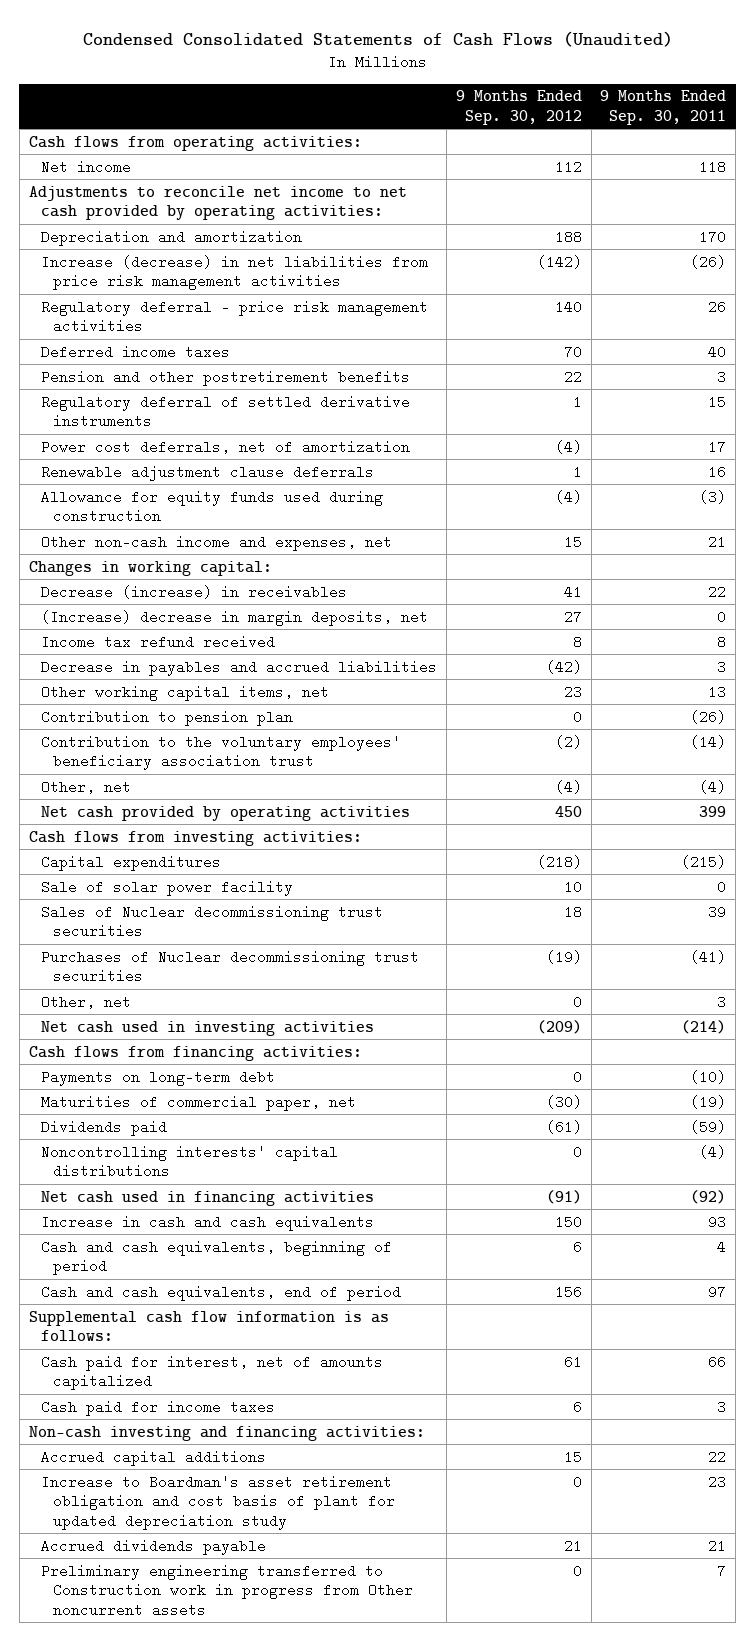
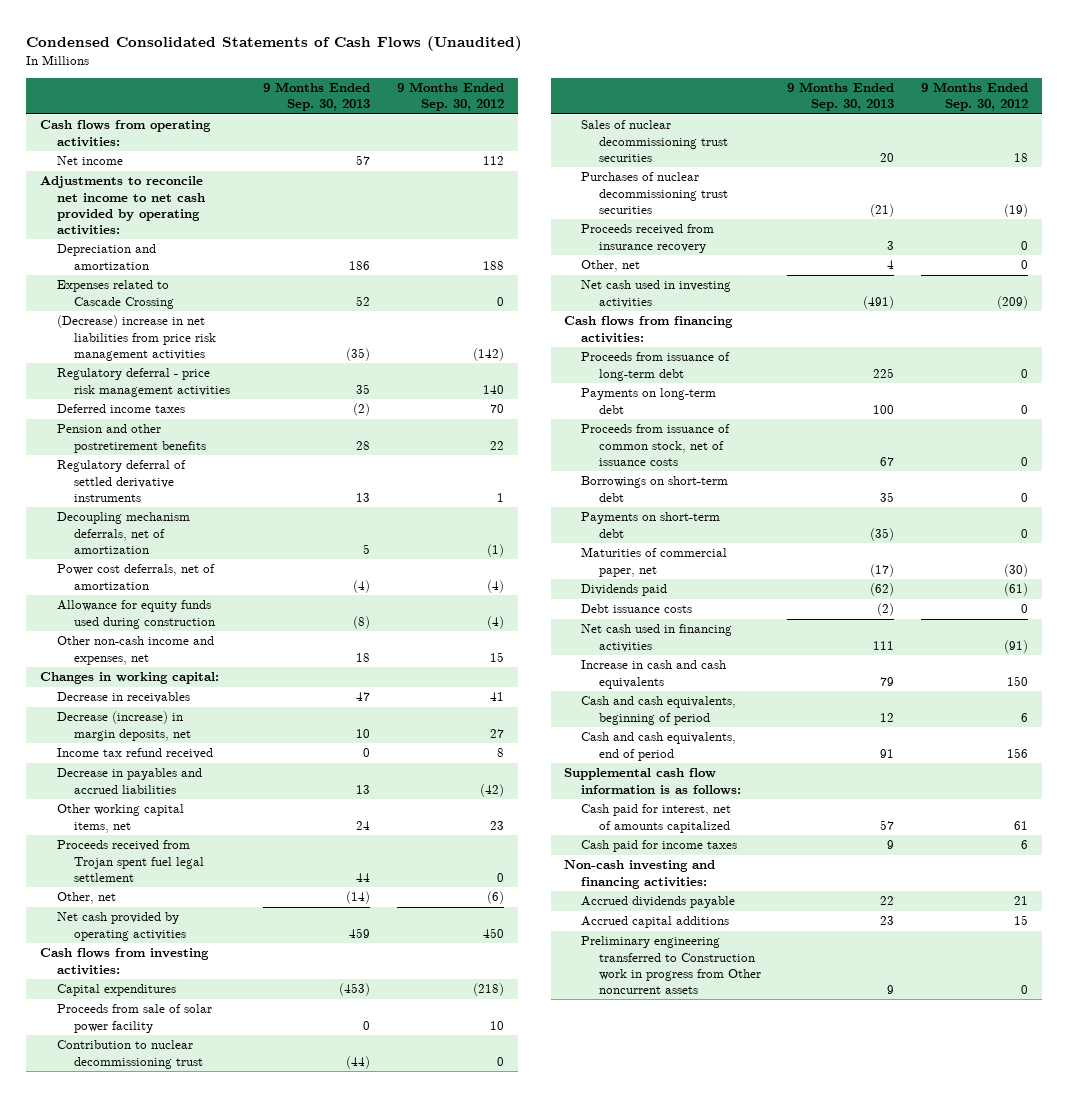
[600,90,727,125] 9 Months Ended Sep. 30, 2011 -> none
none -> [263,82,371,112] 9 Months Ended Sep. 30, 2013
none -> [57,280,175,309] Expenses related to Cascade Crossing
[41,254,429,291] Increase (decrease) in net liabilities from price risk management activities -> [57,315,217,361] (Decrease) increase in net liabilities from price risk management activities
none -> [57,512,191,554] Decoupling mechanism deferrals, net of amortization
[41,464,375,481] Renewable adjustment clause deferrals -> none
[41,584,348,599] Decrease (increase) in receivables -> [57,692,191,704] Decrease in receivables
[41,609,429,626] (Increase) decrease in margin deposits, net -> [57,711,192,741] Decrease (increase) in margin deposits, net
[41,709,294,726] Contribution to pension plan -> none
[41,734,402,771] Contribution to the voluntary employees' beneficiary association trust -> none
none -> [57,840,205,882] Proceeds received from Trojan spent fuel legal settlement
[554,779,582,794] (4) -> [487,891,505,905] (6)
[41,879,294,896] Sale of solar power facility -> [57,1004,213,1033] Proceeds from sale of solar power facility
none -> [57,1040,204,1069] Contribution to nuclear decommissioning trust
[41,904,384,939] Sales of Nuclear decommissioning trust securities -> [581,120,728,162] Sales of nuclear decommissioning trust securities
[41,949,420,984] Purchases of Nuclear decommissioning trust securities -> [581,172,728,214] Purchases of nuclear decommissioning trust securities
none -> [581,224,715,253] Proceeds received from insurance recovery
none -> [581,352,731,381] Proceeds from issuance of long-term debt
none -> [581,424,731,466] Proceeds from issuance of common stock, net of issuance costs
none -> [581,476,729,502] Borrowings on short-term debt
none -> [581,512,721,538] Payments on short-term debt
[41,1144,339,1179] Noncontrolling interests' capital distributions -> none
none -> [581,604,693,614] Debt issuance costs
[41,1474,396,1530] Increase to Boardman's asset retirement obligation and cost basis of plant for updated depreciation study -> none
[41,1449,267,1466] Accrued capital additions -> [581,916,730,929] Accrued capital additions

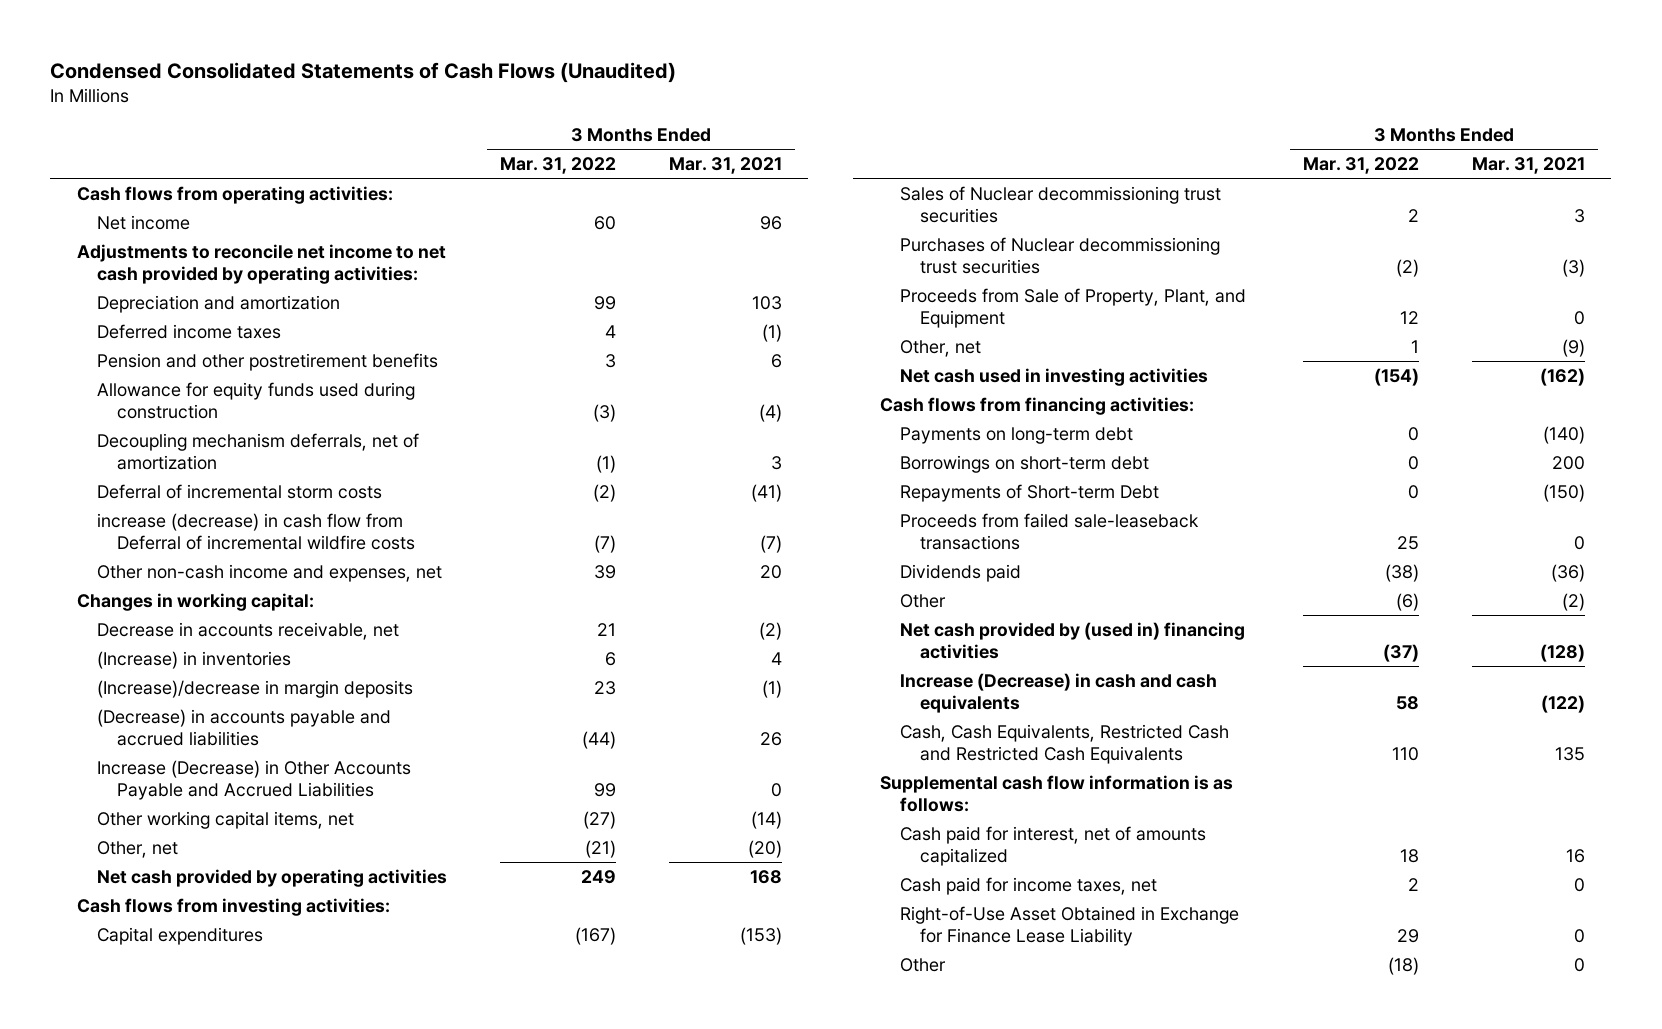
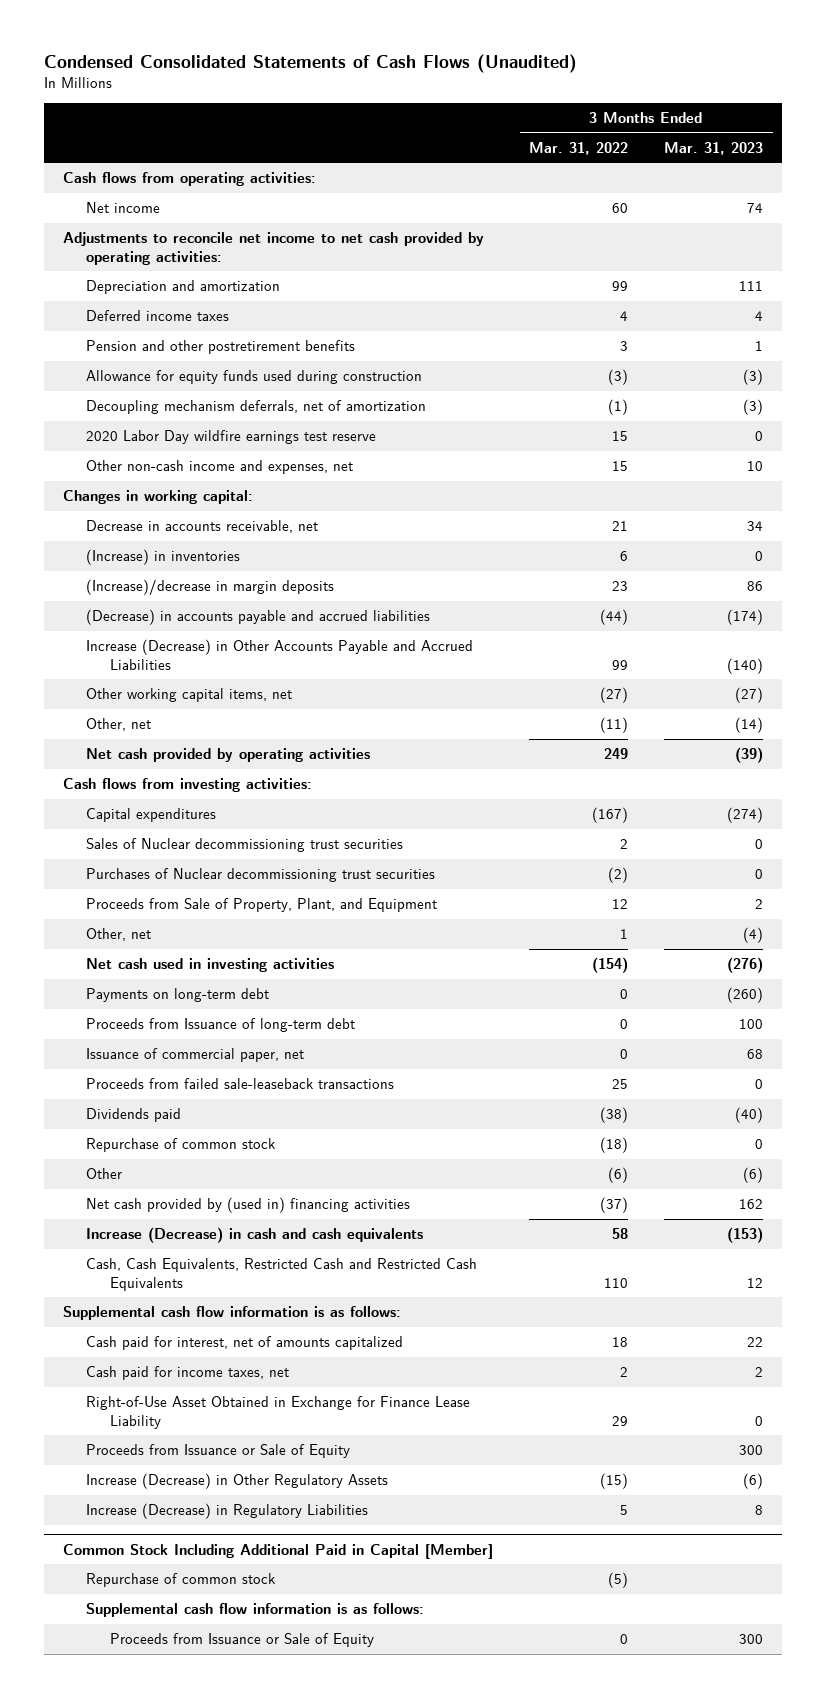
[668,156,782,174] Mar. 31, 2021 -> none
none -> [664,141,764,155] Mar. 31, 2023
[97,483,383,499] Deferral of incremental storm costs -> none
[97,512,416,550] increase (decrease) in cash flow from Deferral of incremental wildfire costs -> none
none -> [86,430,377,445] 2020 Labor Day wildfire earnings test reserve
[594,564,617,579] 39 -> [612,461,629,472] 15
[585,839,617,858] (21) -> [600,717,629,734] (11)
[879,396,1194,415] Cash flows from financing activities: -> none
[900,454,1150,473] Borrowings on short-term debt -> none
[900,483,1160,502] Repayments of Short-term Debt -> none
none -> [86,1018,356,1033] Proceeds from Issuance of long-term debt
none -> [86,1048,305,1063] Issuance of commercial paper, net
none -> [86,1138,277,1153] Repurchase of common stock
[900,957,947,972] Other -> none
none -> [86,1444,351,1459] Proceeds from Issuance or Sale of Equity
none -> [86,1473,389,1490] Increase (Decrease) in Other Regulatory Assets
none -> [86,1503,369,1520] Increase (Decrease) in Regulatory Liabilities
none -> [62,1543,493,1559] Common Stock Including Additional Paid in Capital [Member]
none -> [86,1573,277,1588] Repurchase of common stock
none -> [86,1603,425,1618] Supplemental cash flow information is as follows:
none -> [110,1633,375,1648] Proceeds from Issuance or Sale of Equity

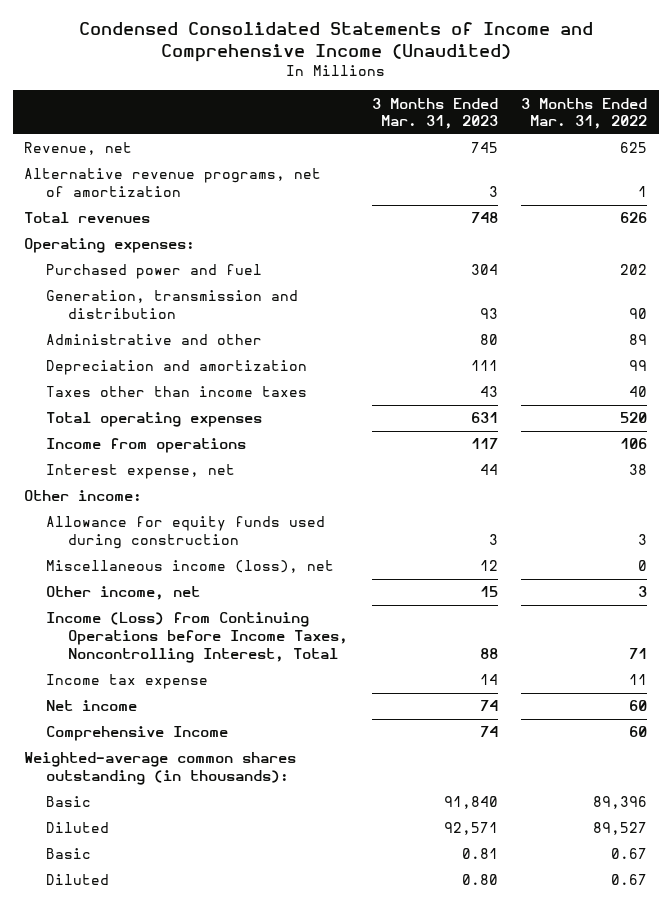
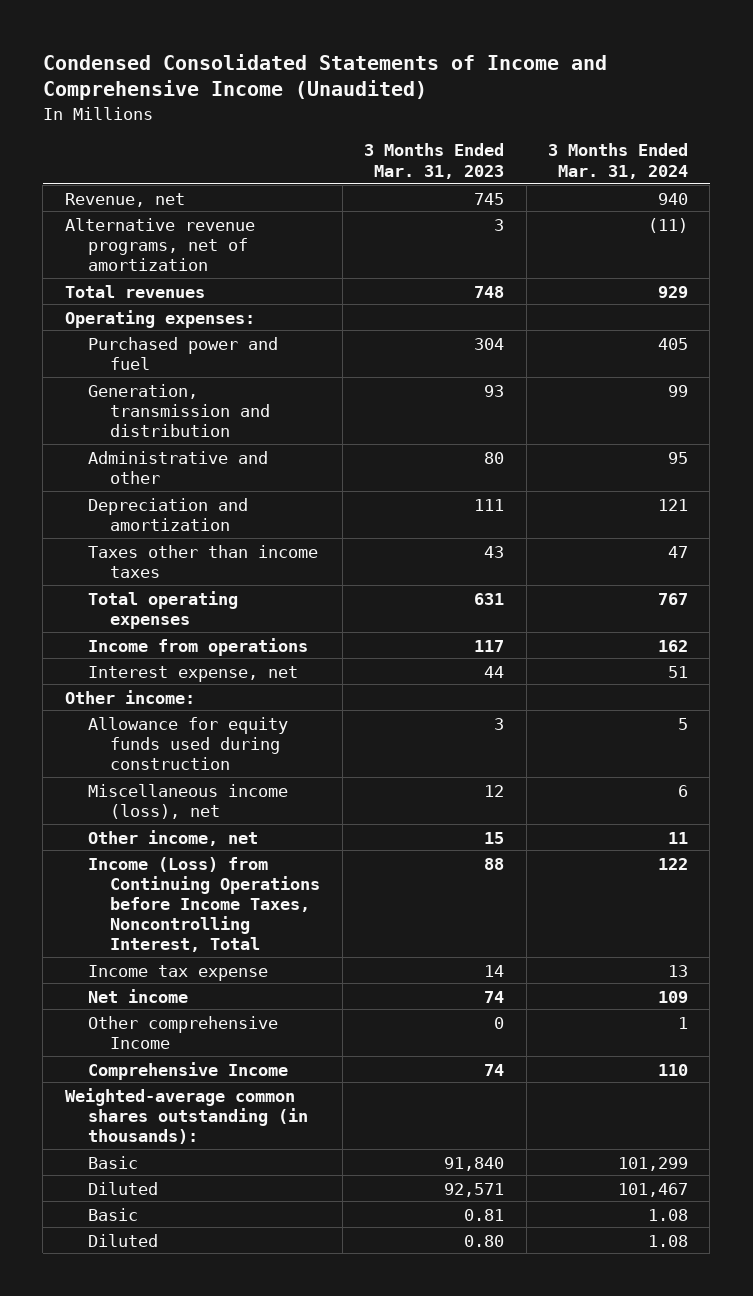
[520,97,647,130] 3 Months Ended Mar. 31, 2022 -> none
none -> [548,143,689,179] 3 Months Ended Mar. 31, 2024
none -> [87,1015,278,1049] Other comprehensive Income

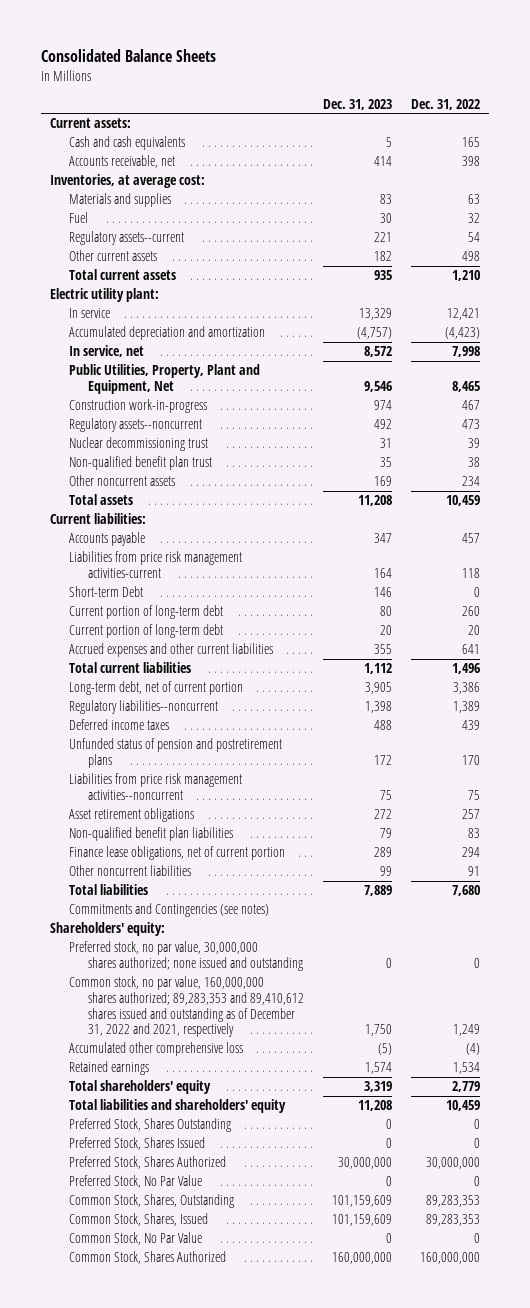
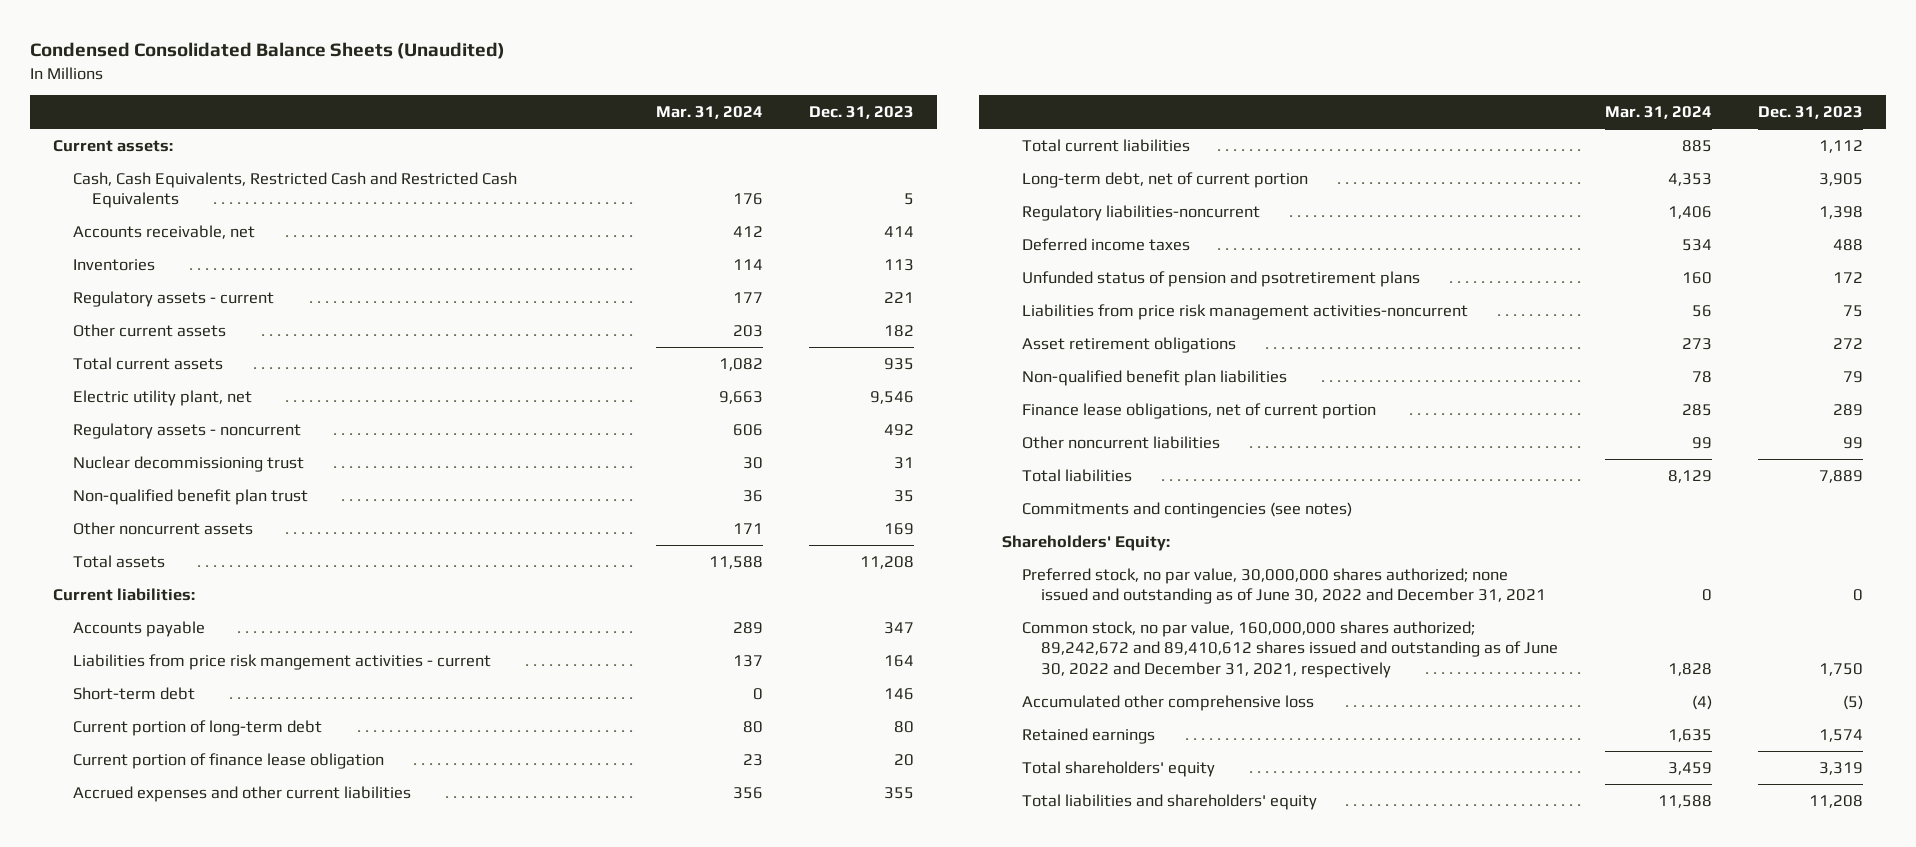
[41,49,217,63] Consolidated Balance Sheets -> [30,42,506,60] Condensed Consolidated Balance Sheets (Unaudited)
[410,98,480,110] Dec. 31, 2022 -> none
none -> [655,106,763,120] Mar. 31, 2024
[69,136,186,151] Cash and cash equivalents -> [72,171,517,209] Cash, Cash Equivalents, Restricted Cash and Restricted Cash Equivalents
[50,174,206,189] Inventories, at average cost: -> none
[69,193,172,208] Materials and supplies -> none
[69,212,89,224] Fuel -> none
none -> [72,258,155,271] Inventories
[69,231,185,246] Regulatory assets--current -> [72,290,274,307] Regulatory assets - current
[50,288,160,303] Electric utility plant: -> none
[69,308,111,319] In service -> none
[69,326,266,341] Accumulated depreciation and amortization -> none
[69,345,145,358] In service, net -> none
[69,399,208,414] Construction work-in-progress -> none
[69,364,261,395] Public Utilities, Property, Plant and Equipment, Net -> [72,389,252,406] Electric utility plant, net
[69,418,203,433] Regulatory assets--noncurrent -> [72,422,301,439] Regulatory assets - noncurrent
[69,551,243,579] Liabilities from price risk management activities-current -> [72,653,491,670] Liabilities from price risk mangement activities - current
[69,586,144,598] Short-term Debt -> [72,686,195,700] Short-term debt
[69,624,224,639] Current portion of long-term debt -> [72,752,384,769] Current portion of finance lease obligation
[69,700,219,715] Regulatory liabilities--noncurrent -> [1021,204,1260,221] Regulatory liabilities-noncurrent
[69,738,283,769] Unfunded status of pension and postretirement plans -> [1021,270,1420,287] Unfunded status of pension and psotretirement plans
[69,773,243,801] Liabilities from price risk management activities--noncurrent -> [1021,303,1468,320] Liabilities from price risk management activities-noncurrent
[69,903,270,918] Commitments and Contingencies (see notes) -> [1021,501,1352,518] Commitments and contingencies (see notes)
[50,922,166,937] Shareholders' equity: -> [1002,534,1171,551] Shareholders' Equity:
[69,941,303,972] Preferred stock, no par value, 30,000,000 shares authorized; none issued and outstanding -> [1021,567,1547,605] Preferred stock, no par value, 30,000,000 shares authorized; none issued and outstanding as of June 30, 2022 and December 31, 2021
[69,976,304,1038] Common stock, no par value, 160,000,000 shares authorized; 89,283,353 and 89,410,612 shares issued and outstanding as of December 31, 2022 and 2021, respectively -> [1021,620,1559,679] Common stock, no par value, 160,000,000 shares authorized; 89,242,672 and 89,410,612 shares issued and outstanding as of June 30, 2022 and December 31, 2021, respectively
[69,1118,232,1133] Preferred Stock, Shares Outstanding -> none
[69,1137,206,1151] Preferred Stock, Shares Issued -> none
[69,1156,227,1170] Preferred Stock, Shares Authorized -> none
[69,1175,203,1189] Preferred Stock, No Par Value -> none
[69,1194,235,1209] Common Stock, Shares, Outstanding -> none
[69,1213,209,1227] Common Stock, Shares, Issued -> none
[69,1232,203,1246] Common Stock, No Par Value -> none
[69,1251,227,1265] Common Stock, Shares Authorized -> none

